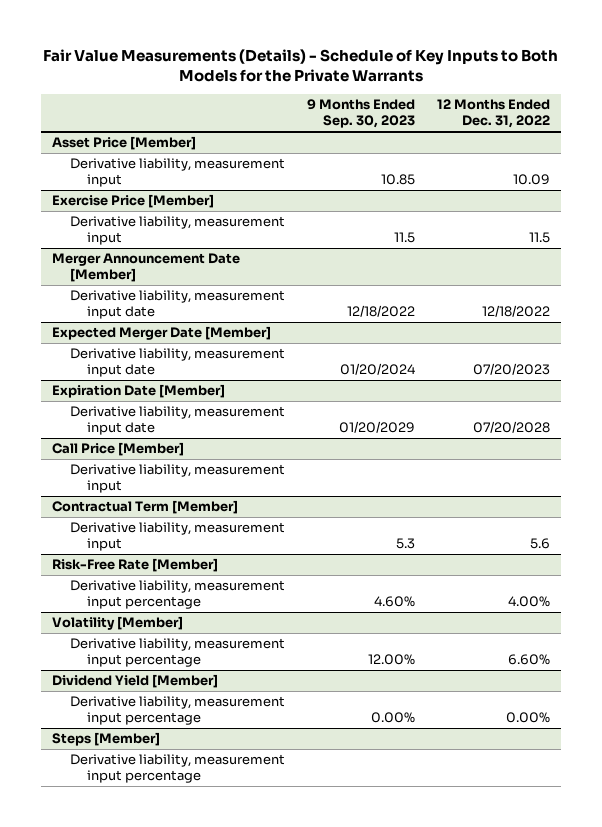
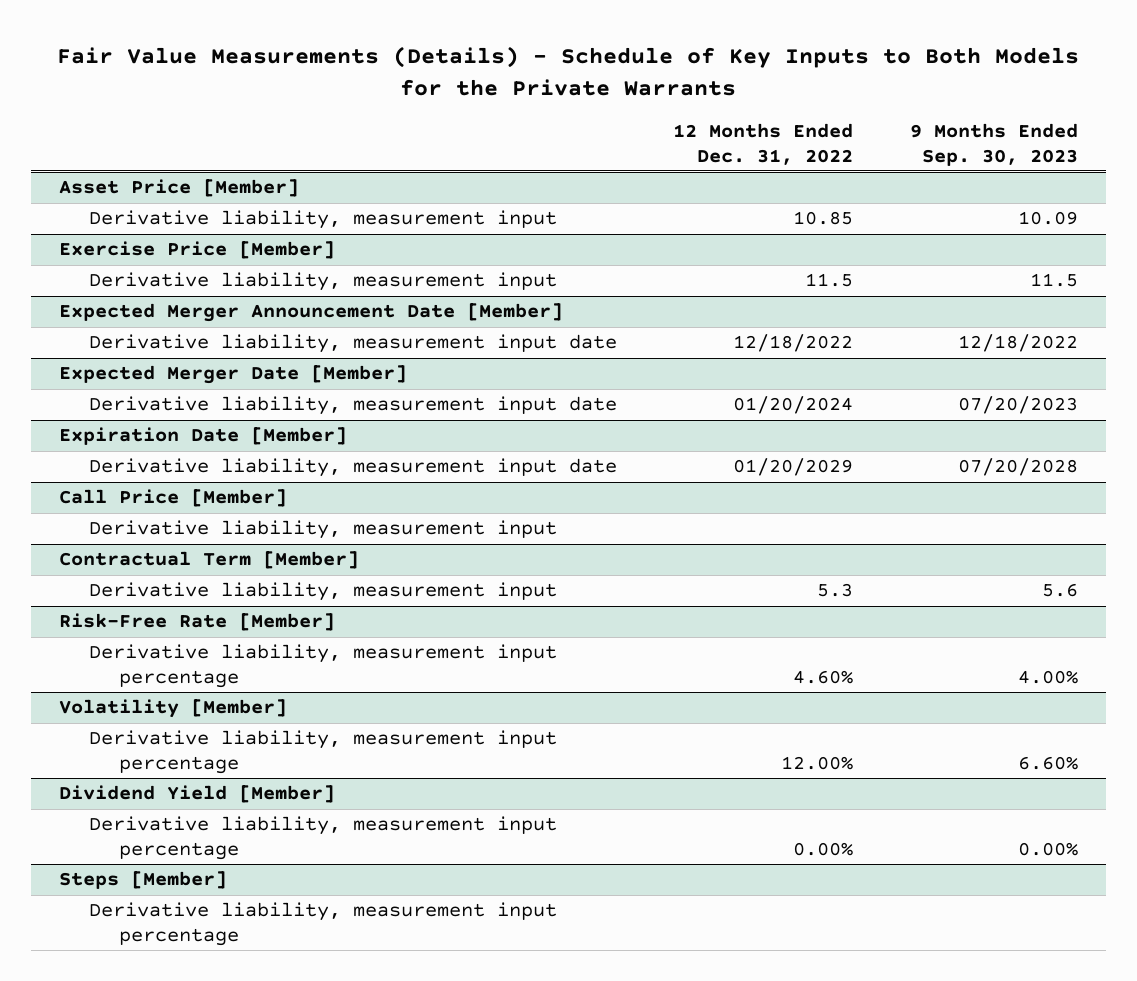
[380,174,415,186] 10.85 -> [1017,211,1078,226] 10.09
[512,174,550,186] 10.09 -> [793,211,854,226] 10.85
[52,253,241,283] Merger Announcement Date [Member] -> [59,303,564,323] Expected Merger Announcement Date [Member]
[339,363,415,376] 01/20/2024 -> [957,396,1078,415] 07/20/2023
[472,363,550,376] 07/20/2023 -> [733,396,854,415] 01/20/2024
[338,421,415,434] 01/20/2029 -> [957,458,1078,477] 07/20/2028
[472,421,550,434] 07/20/2028 -> [733,458,854,477] 01/20/2029
[395,538,415,550] 5.3 -> [1041,583,1078,598] 5.6
[529,538,550,550] 5.6 -> [817,583,854,598] 5.3
[373,596,415,608] 4.60% -> [1017,670,1078,685] 4.00%
[507,596,550,608] 4.00% -> [793,670,854,685] 4.60%
[367,654,415,666] 12.00% -> [1017,756,1078,771] 6.60%
[507,654,550,666] 6.60% -> [781,756,854,771] 12.00%

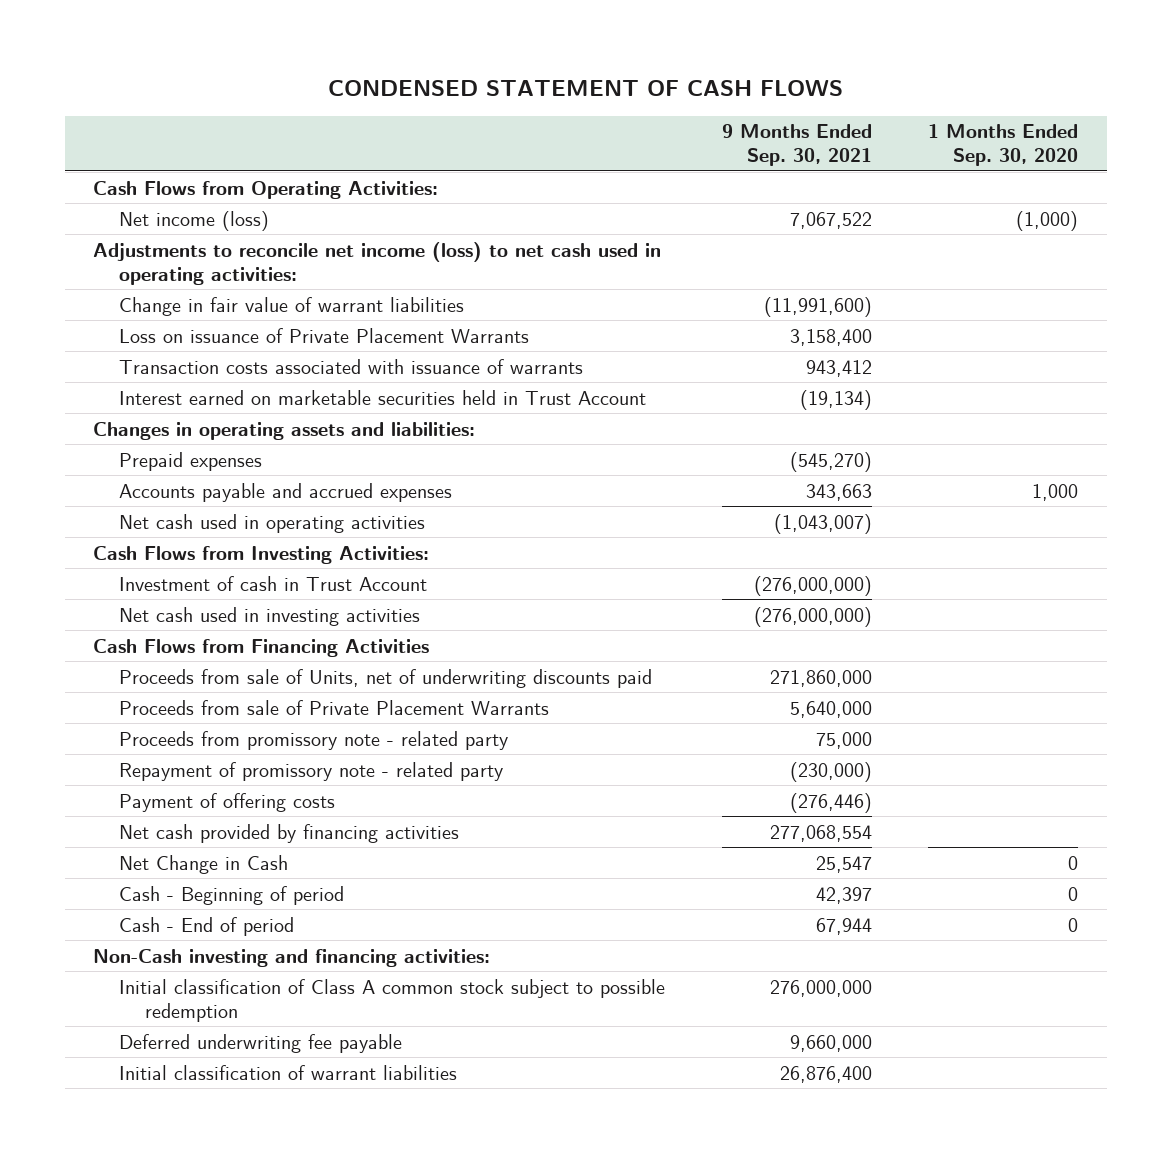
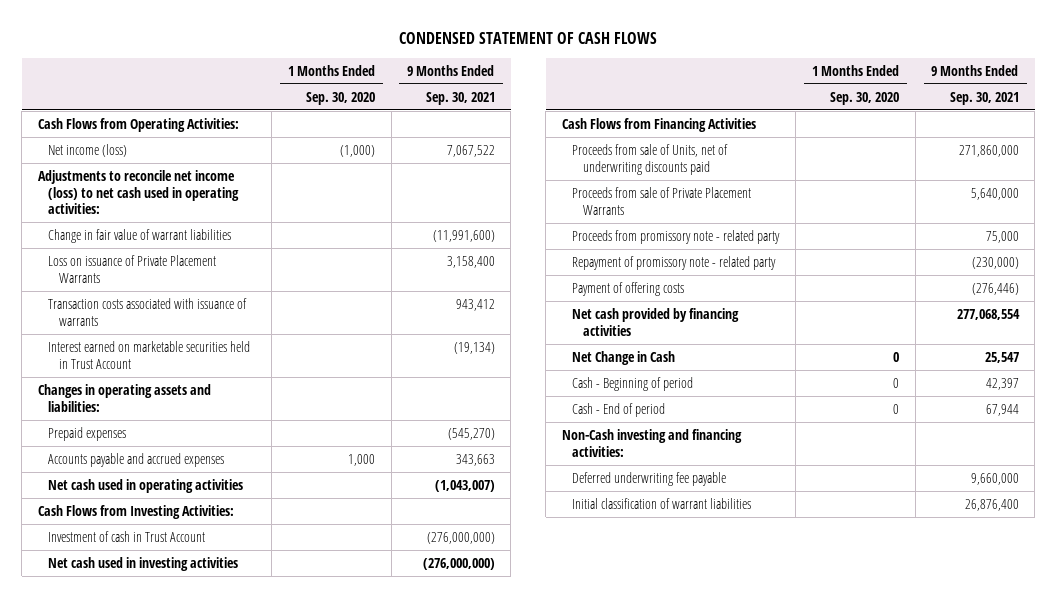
[119,978,666,1022] Initial classification of Class A common stock subject to possible redemption -> none

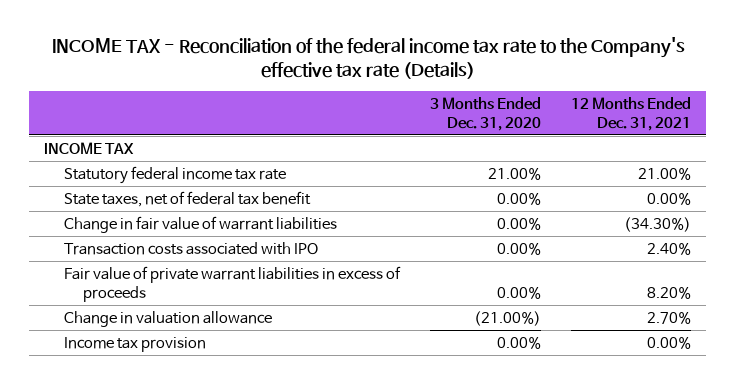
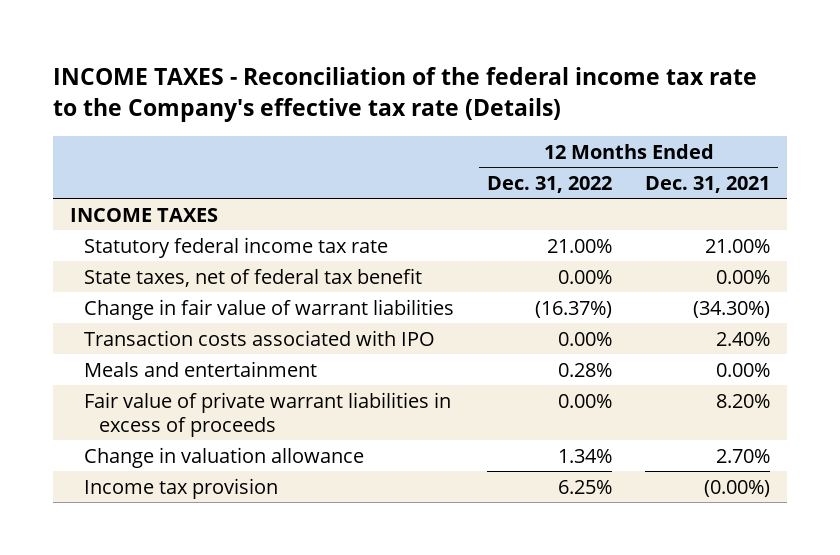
[51,37,685,79] INCOME TAX - Reconciliation of the federal income tax rate to the Company's effective tax rate (Details) -> [53,66,758,122] INCOME TAXES - Reconciliation of the federal income tax rate to the Company's effective tax rate (Details)
[429,96,541,131] 3 Months Ended Dec. 31, 2020 -> none
none -> [487,175,613,193] Dec. 31, 2022
[43,141,134,154] INCOME TAX -> [69,207,218,222] INCOME TAXES
none -> [84,360,318,377] Meals and entertainment
[647,335,692,349] 0.00% -> [704,479,771,497] (0.00%)

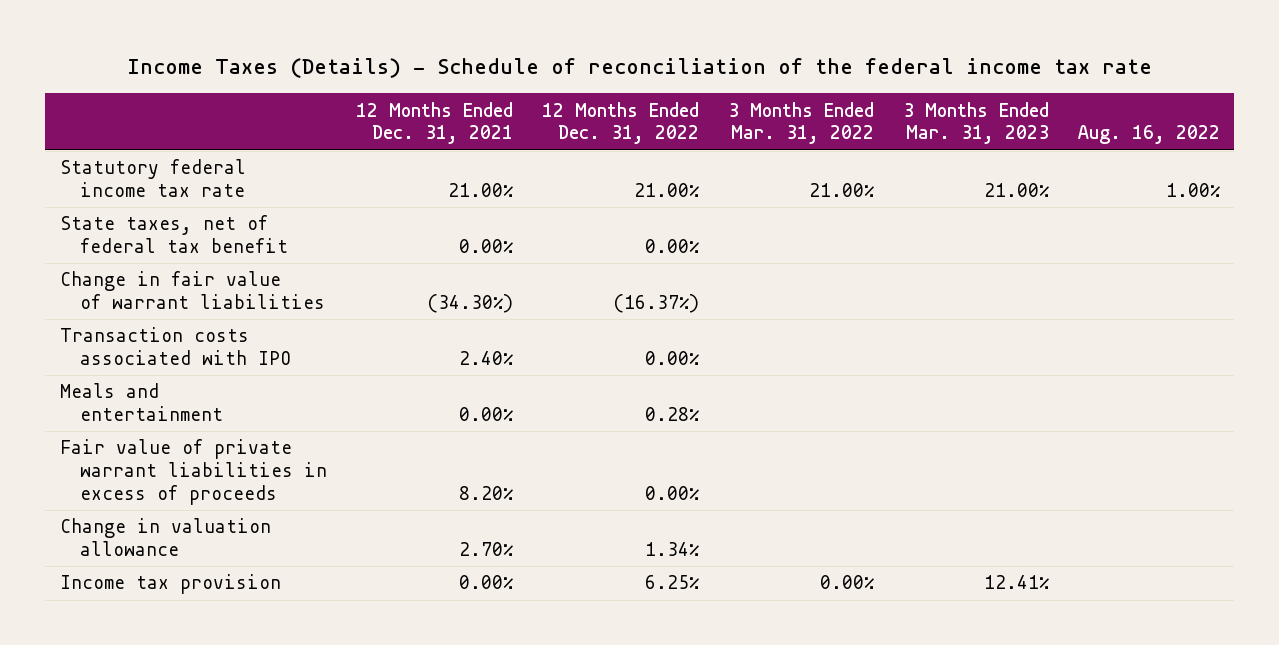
[53,66,758,122] INCOME TAXES - Reconciliation of the federal income tax rate to the Company's effective tax rate (Details) -> [126,58,1152,79] Income Taxes (Details) - Schedule of reconciliation of the federal income tax rate
none -> [727,101,874,145] 3 Months Ended Mar. 31, 2022
none -> [902,101,1049,145] 3 Months Ended Mar. 31, 2023
none -> [1077,125,1220,145] Aug. 16, 2022
[69,207,218,222] INCOME TAXES -> none
[704,479,771,497] (0.00%) -> [459,575,515,590] 0.00%

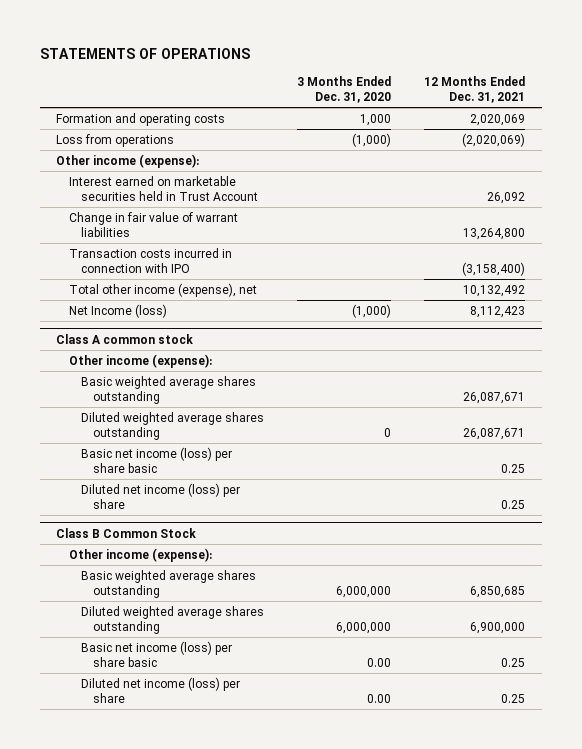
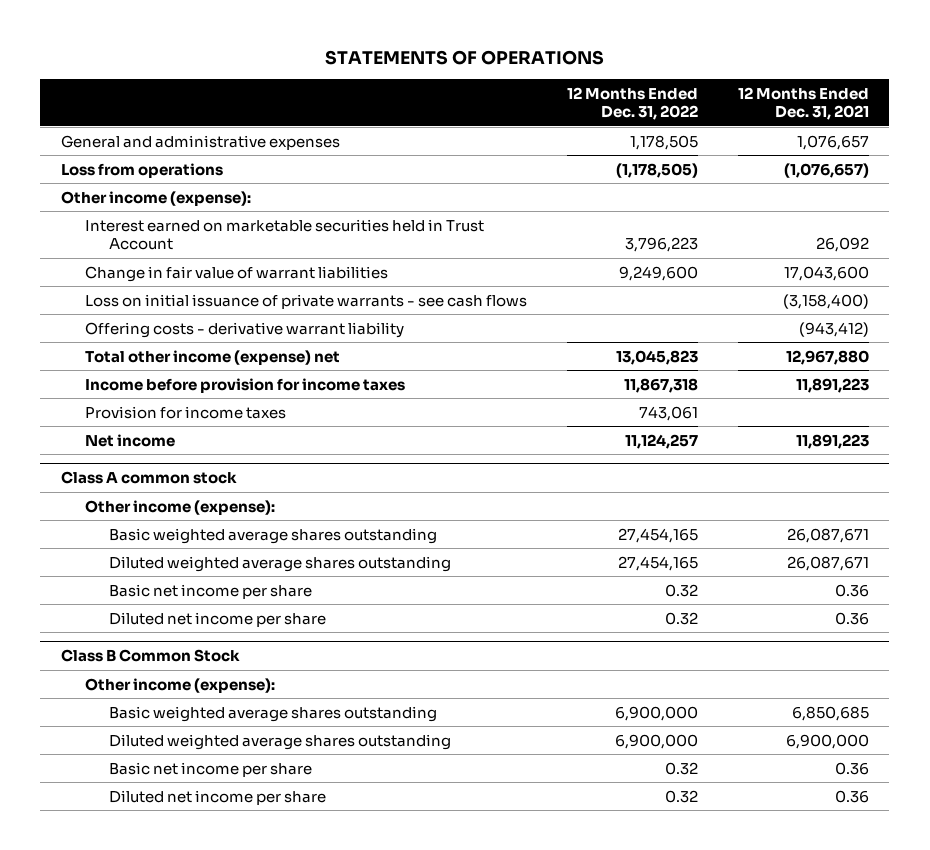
[297,75,392,104] 3 Months Ended Dec. 31, 2020 -> none
none -> [566,86,698,121] 12 Months Ended Dec. 31, 2022
[56,112,226,126] Formation and operating costs -> none
none -> [60,134,340,150] General and administrative expenses
[462,132,526,147] (2,020,069) -> [784,162,870,178] (1,076,657)
[463,228,526,241] 13,264,800 -> [784,265,870,281] 17,043,600
[68,247,232,274] Transaction costs incurred in connection with IPO -> [84,293,527,309] Loss on initial issuance of private warrants - see cash flows
none -> [84,321,404,338] Offering costs - derivative warrant liability
[68,282,257,297] Total other income (expense), net -> [84,349,340,365] Total other income (expense) net
[463,284,526,297] 10,132,492 -> [786,349,870,365] 12,967,880
none -> [84,377,405,393] Income before provision for income taxes
none -> [84,405,286,419] Provision for income taxes
[68,303,167,318] Net Income (loss) -> [84,433,175,447] Net income
[470,305,526,318] 8,112,423 -> [796,433,870,449] 11,891,223
[81,446,233,474] Basic net income (loss) per share basic -> [108,583,312,599] Basic net income per share
[501,464,526,474] 0.25 -> [835,583,870,597] 0.36
[81,482,241,510] Diluted net income (loss) per share -> [108,611,326,627] Diluted net income per share
[501,500,526,510] 0.25 -> [835,611,870,625] 0.36
[81,640,233,668] Basic net income (loss) per share basic -> [108,761,312,777] Basic net income per share
[501,658,526,668] 0.25 -> [835,761,870,775] 0.36
[81,676,241,704] Diluted net income (loss) per share -> [108,789,326,805] Diluted net income per share
[501,694,526,704] 0.25 -> [835,789,870,803] 0.36

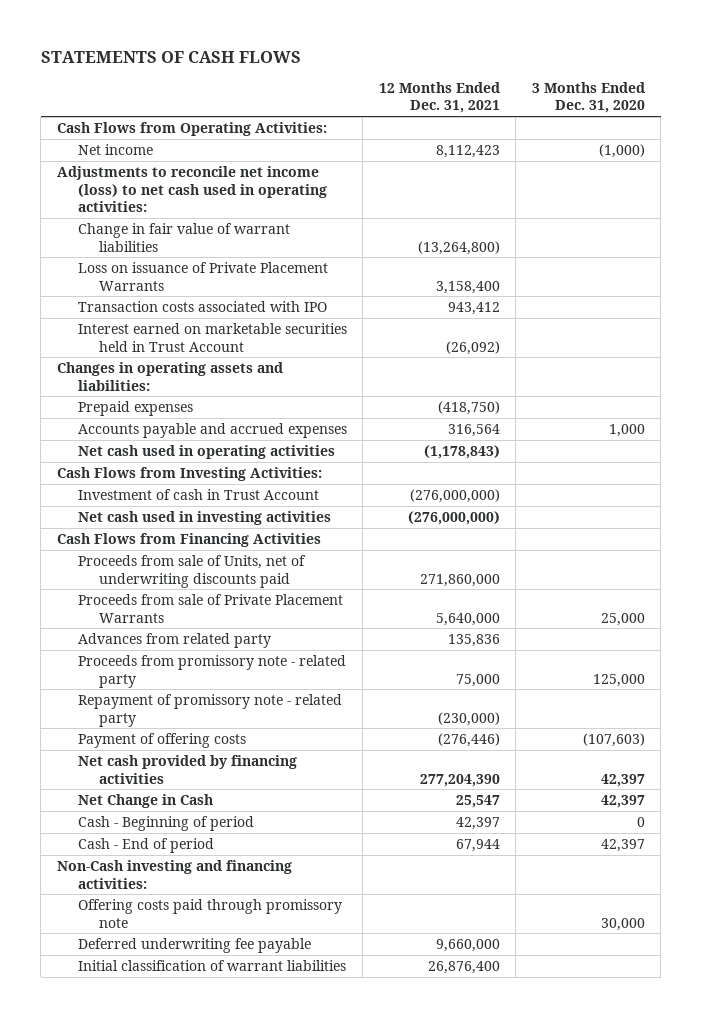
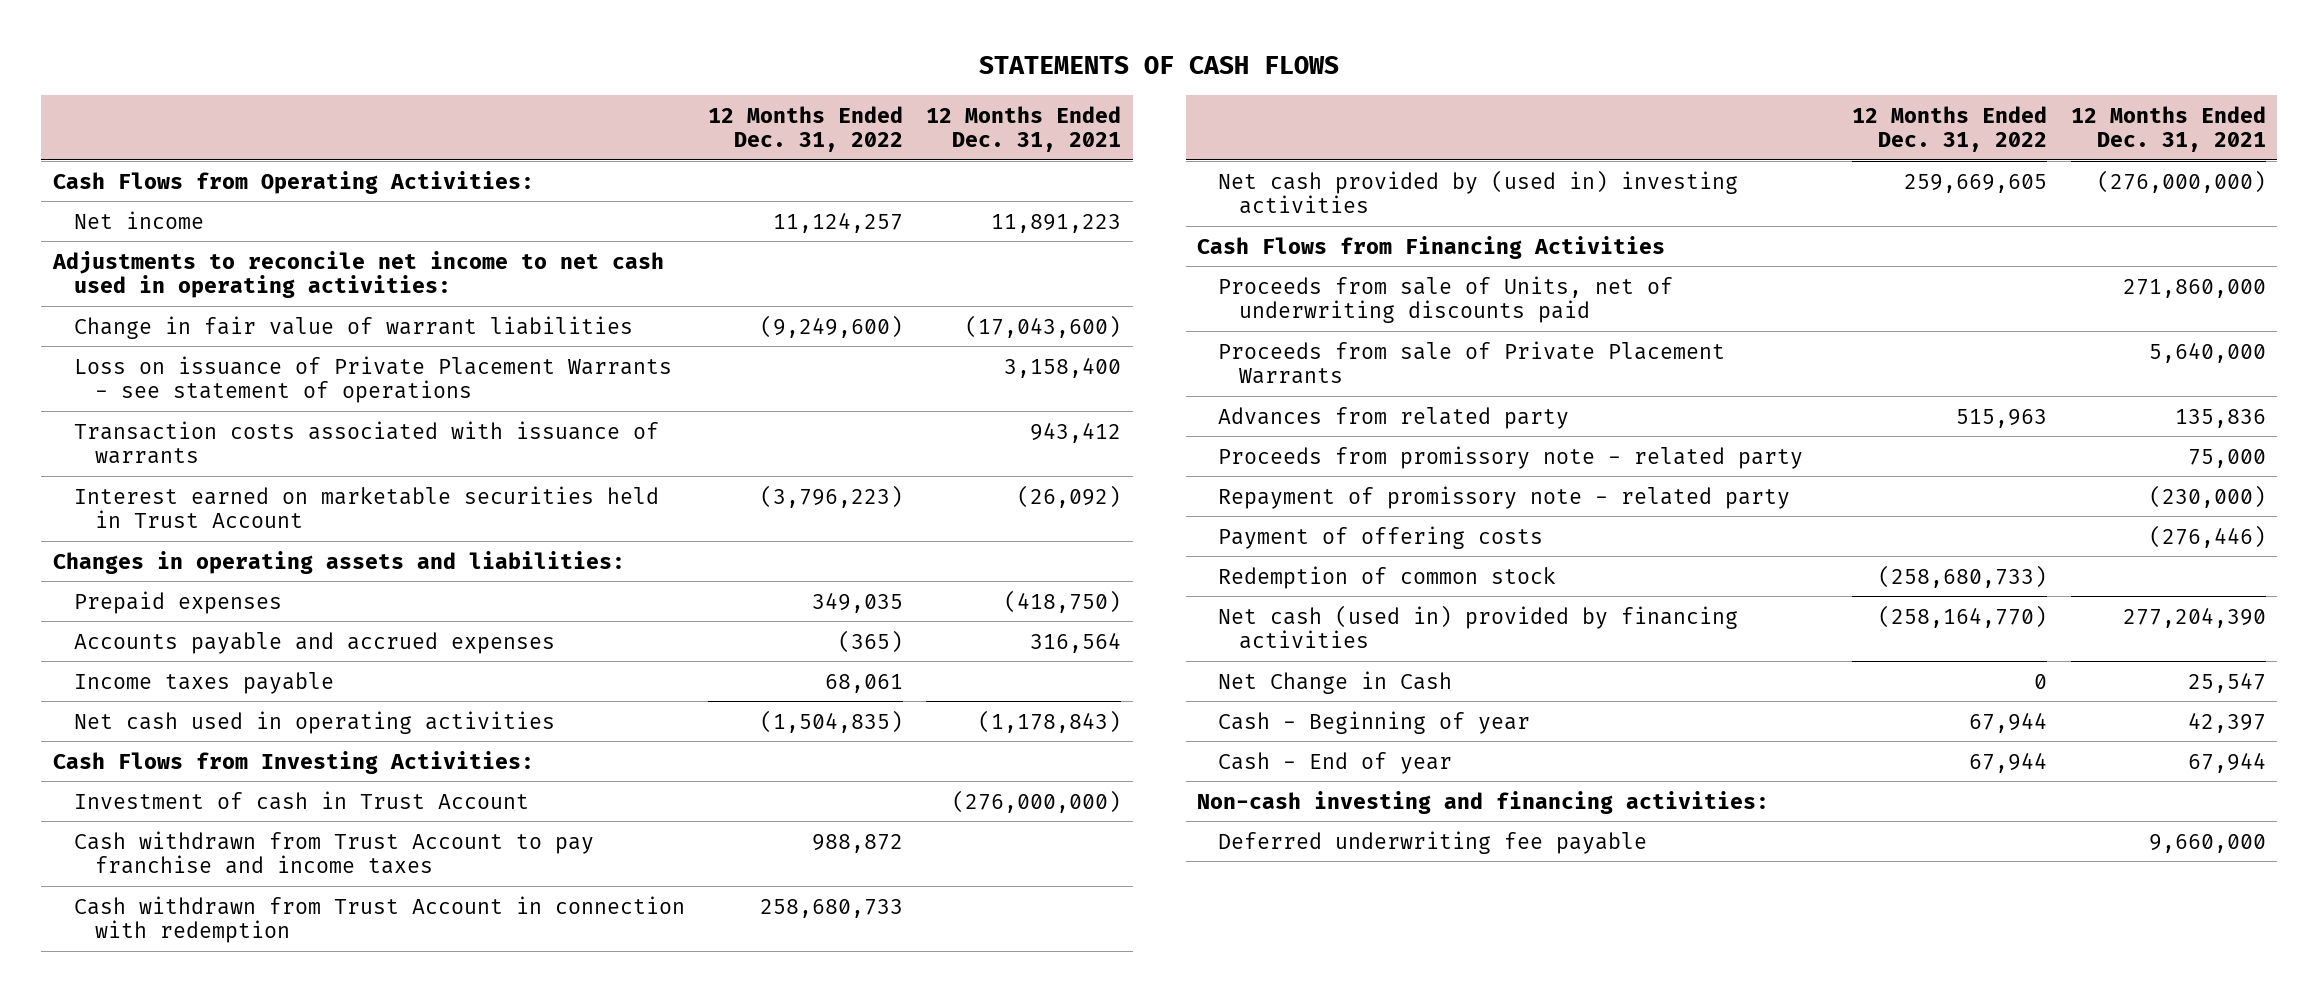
[531,82,645,114] 3 Months Ended Dec. 31, 2020 -> none
none -> [708,105,904,152] 12 Months Ended Dec. 31, 2022
[435,145,500,159] 8,112,423 -> [991,213,1122,233] 11,891,223
[56,166,327,212] Adjustments to reconcile net income (loss) to net cash used in operating activities: -> [51,250,664,298] Adjustments to reconcile net income to net cash used in operating activities:
[417,240,500,255] (13,264,800) -> [965,314,1122,338] (17,043,600)
[77,262,328,291] Loss on issuance of Private Placement Warrants -> [73,355,672,403] Loss on issuance of Private Placement Warrants - see statement of operations
[77,301,327,313] Transaction costs associated with IPO -> [73,420,659,464] Transaction costs associated with issuance of warrants
none -> [73,671,334,694] Income taxes payable
none -> [73,830,594,874] Cash withdrawn from Trust Account to pay franchise and income taxes
none -> [73,895,685,943] Cash withdrawn from Trust Account in connection with redemption
[77,511,331,526] Net cash used in investing activities -> [1218,169,1739,214] Net cash provided by (used in) investing activities
none -> [1218,565,1557,589] Redemption of common stock
[77,755,297,784] Net cash provided by financing activities -> [1218,604,1739,649] Net cash (used in) provided by financing activities
[77,899,342,928] Offering costs paid through promissory note -> none
[77,816,254,832] Cash - Beginning of period -> [1218,710,1531,734] Cash - Beginning of year
[77,838,214,854] Cash - End of period -> [1218,751,1453,774] Cash - End of year
[56,860,292,889] Non-Cash investing and financing activities: -> [1197,790,1770,814] Non-cash investing and financing activities:
[77,960,346,972] Initial classification of warrant liabilities -> none

